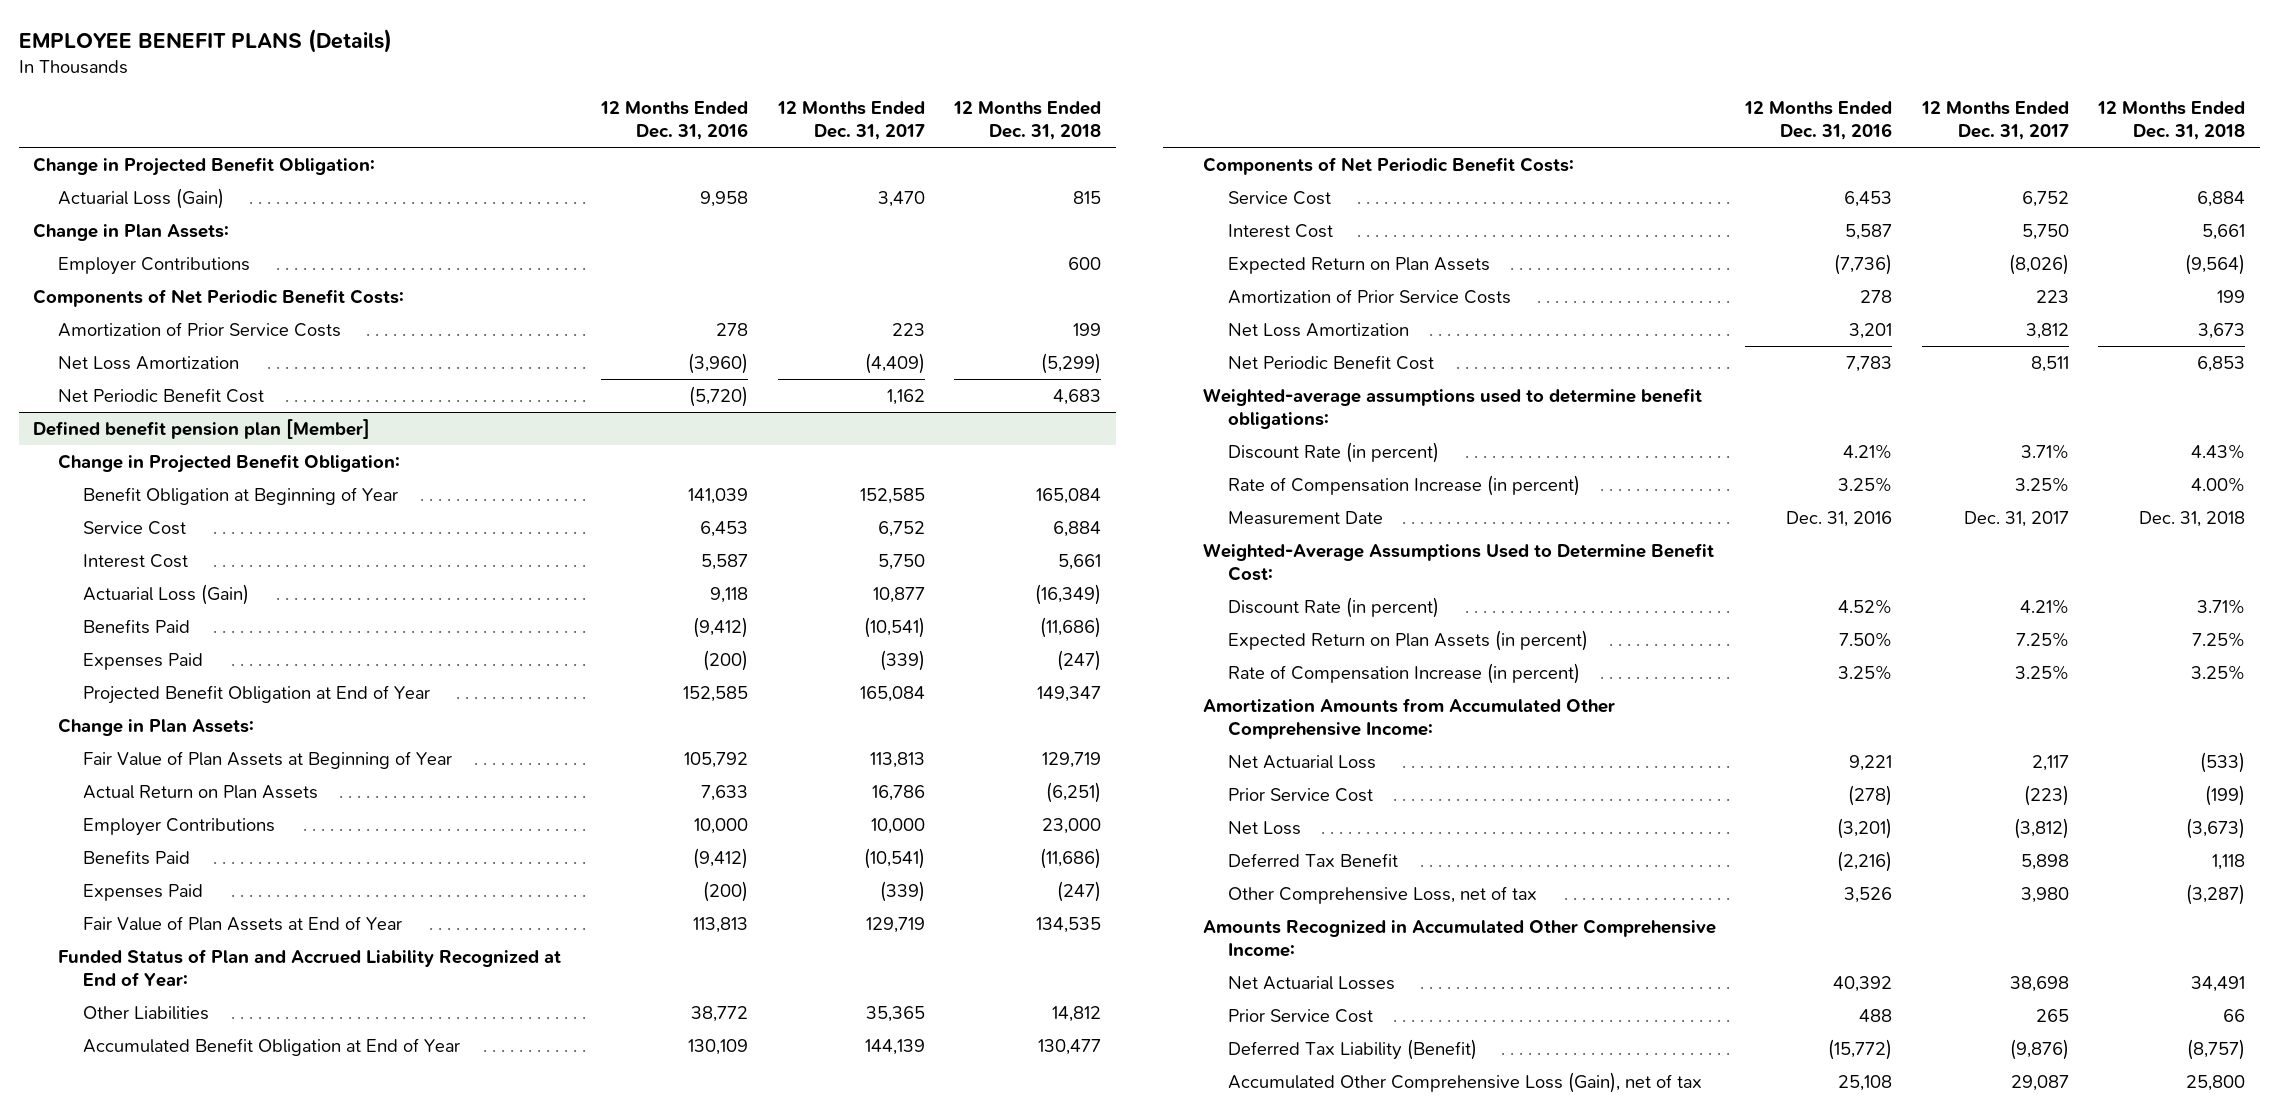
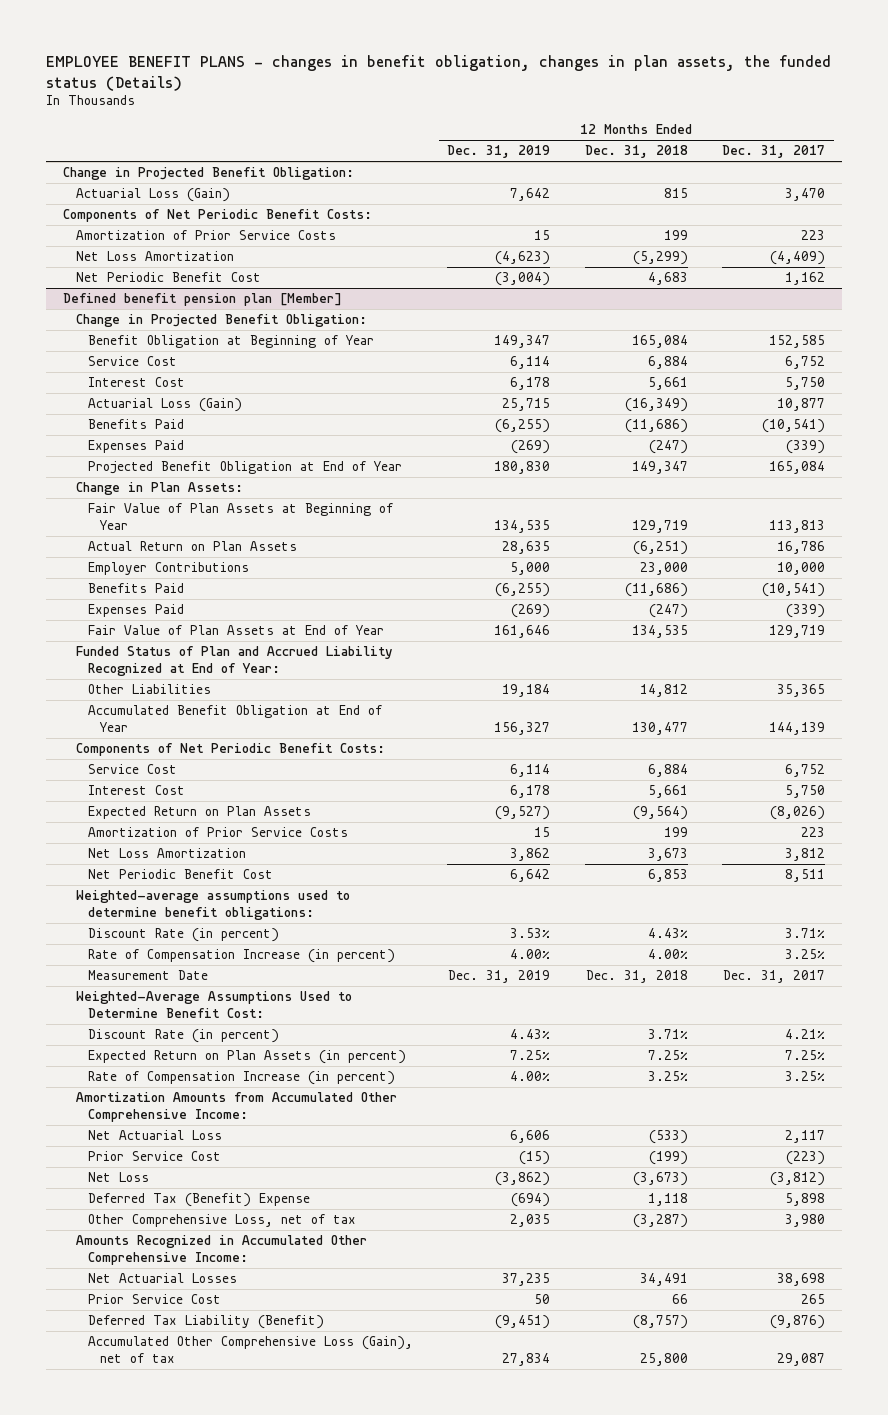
[18,28,392,53] EMPLOYEE BENEFIT PLANS (Details) -> [46,54,832,91] EMPLOYEE BENEFIT PLANS - changes in benefit obligation, changes in plan assets, the funded status (Details)
[600,101,749,141] 12 Months Ended Dec. 31, 2016 -> none
none -> [447,145,551,159] Dec. 31, 2019
[33,222,230,241] Change in Plan Assets: -> none
[58,256,251,275] Employer Contributions -> none
[1227,852,1398,867] Deferred Tax Benefit -> [87,1193,310,1208] Deferred Tax (Benefit) Expense

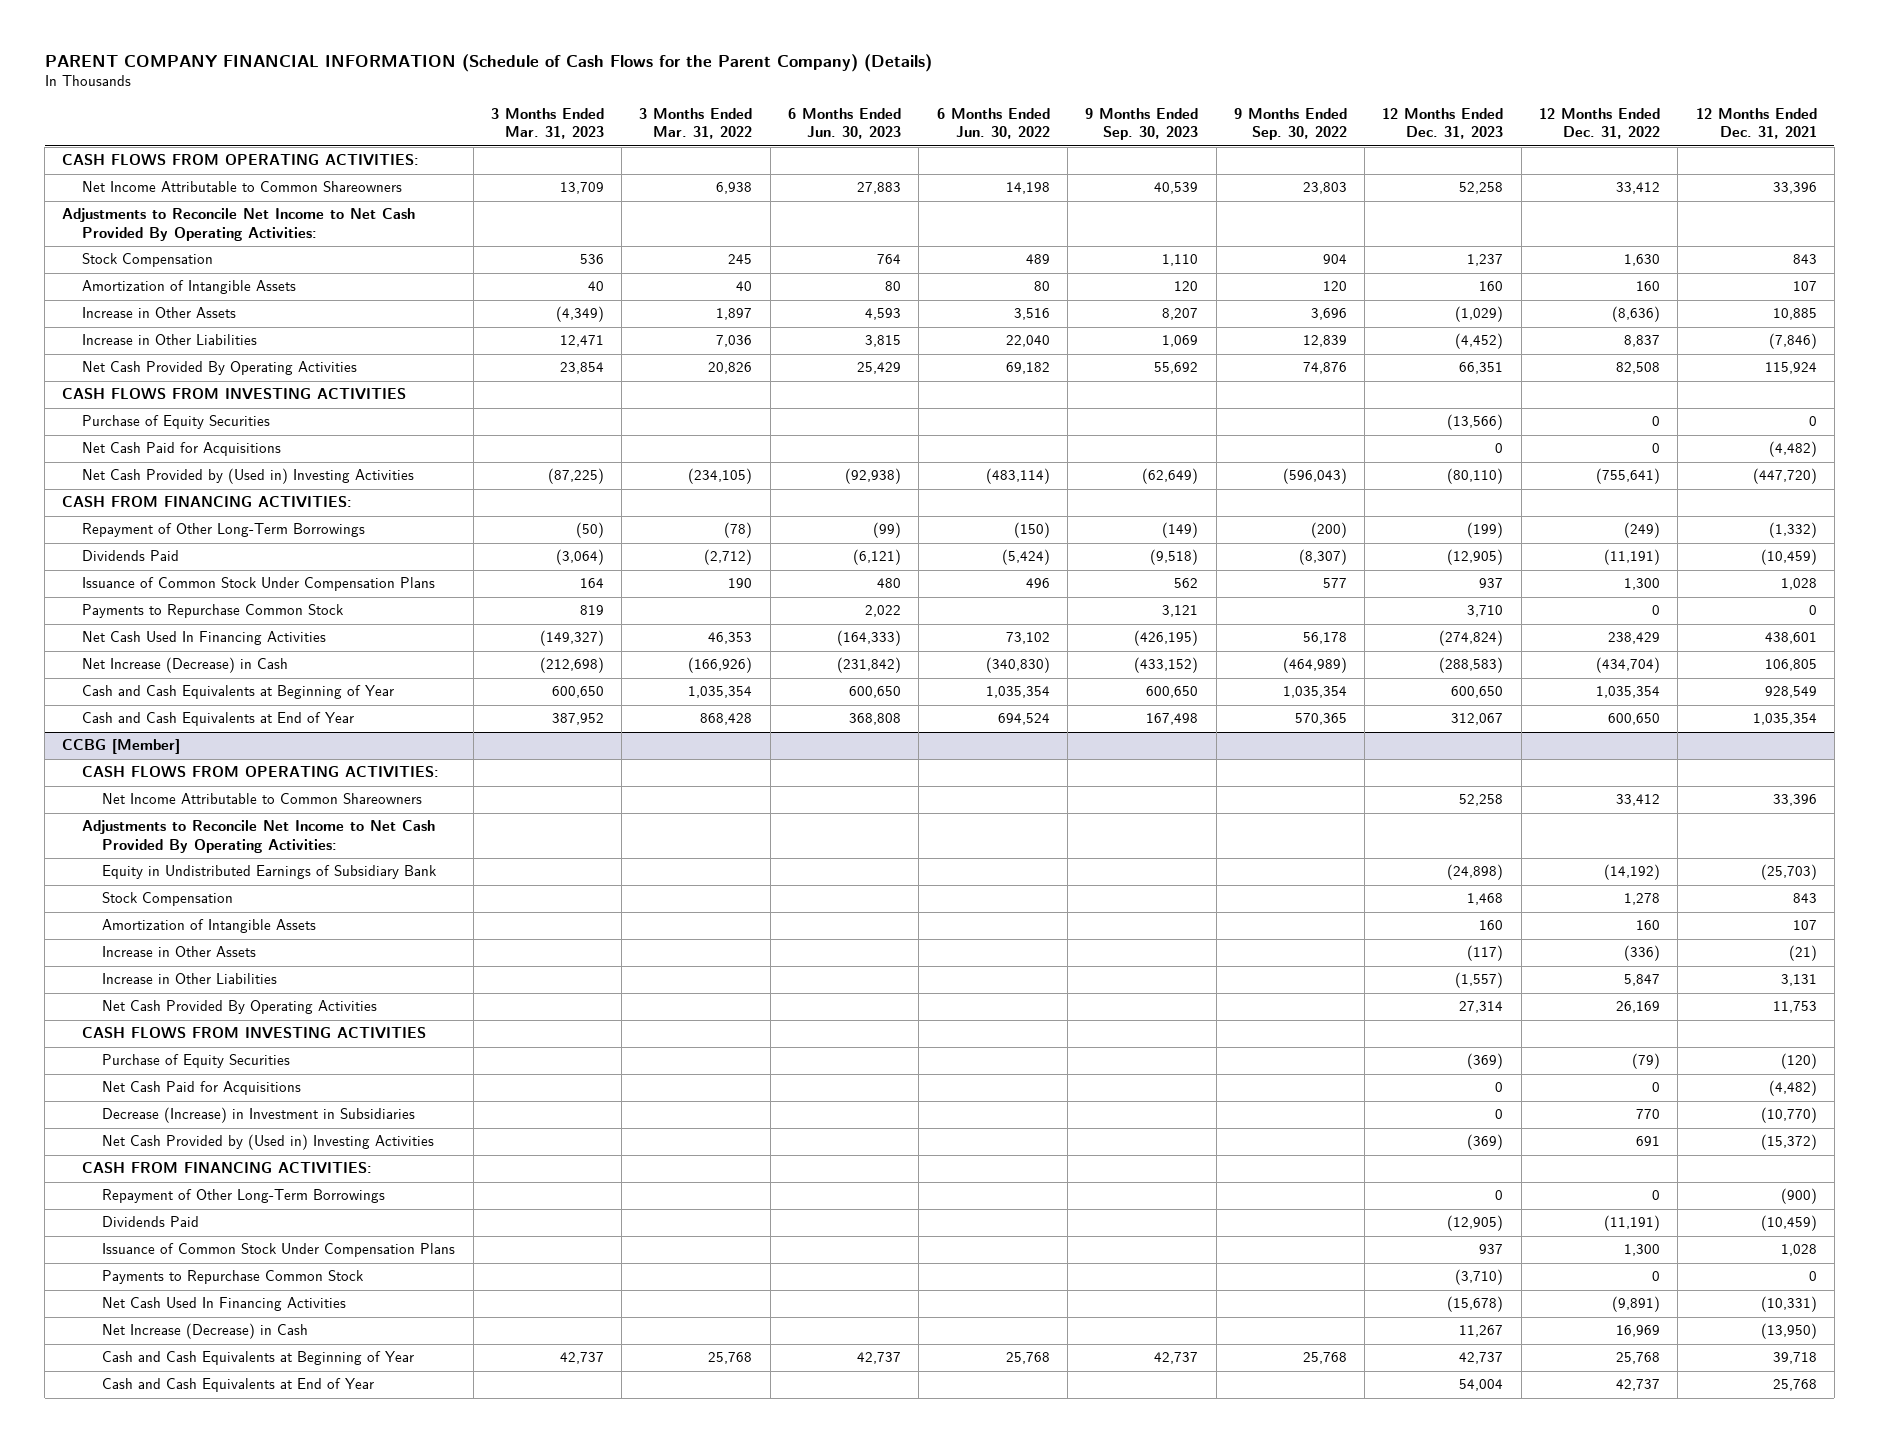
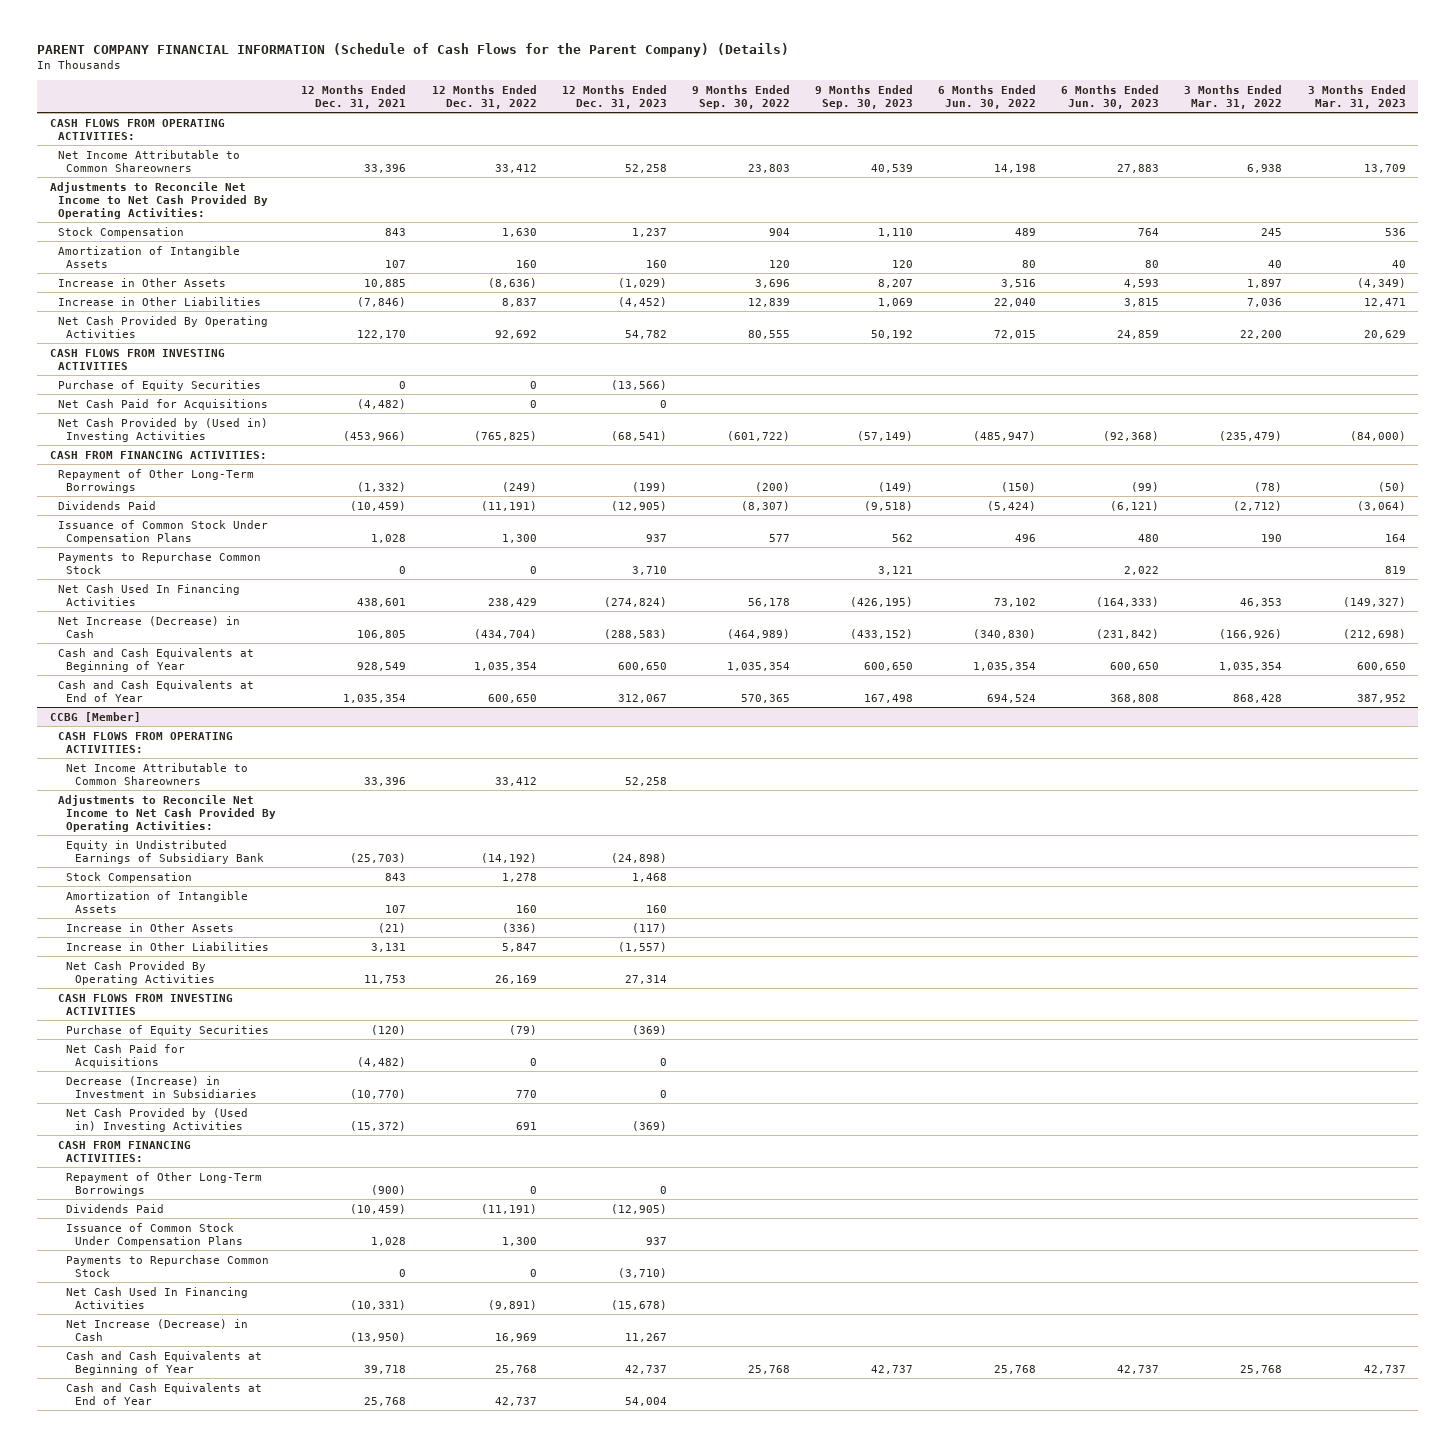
[559,362,604,375] 23,854 -> [1363,329,1406,339] 20,629
[708,362,753,375] 20,826 -> [1240,329,1283,339] 22,200
[857,362,902,375] 25,429 -> [1117,329,1160,339] 24,859
[1005,362,1050,375] 69,182 -> [994,329,1037,339] 72,015
[1154,362,1199,375] 55,692 -> [871,329,914,339] 50,192
[1302,362,1347,375] 74,876 -> [747,329,790,339] 80,555
[1459,362,1504,375] 66,351 -> [624,329,667,339] 54,782
[1616,362,1661,375] 82,508 -> [494,329,537,339] 92,692
[1764,362,1817,375] 115,924 -> [357,329,407,339] 122,170
[547,468,604,485] (87,225) -> [1349,430,1406,441] (84,000)
[688,468,753,485] (234,105) -> [1219,430,1283,441] (235,479)
[845,468,902,485] (92,938) -> [1103,430,1160,441] (92,368)
[985,468,1050,485] (483,114) -> [973,430,1037,441] (485,947)
[1142,468,1199,485] (62,649) -> [857,430,914,441] (57,149)
[1282,468,1347,485] (596,043) -> [726,430,790,441] (601,722)
[1447,468,1504,485] (80,110) -> [610,430,667,441] (68,541)
[1596,468,1661,485] (755,641) -> [473,430,537,441] (765,825)
[1752,468,1817,485] (447,720) -> [343,430,407,441] (453,966)

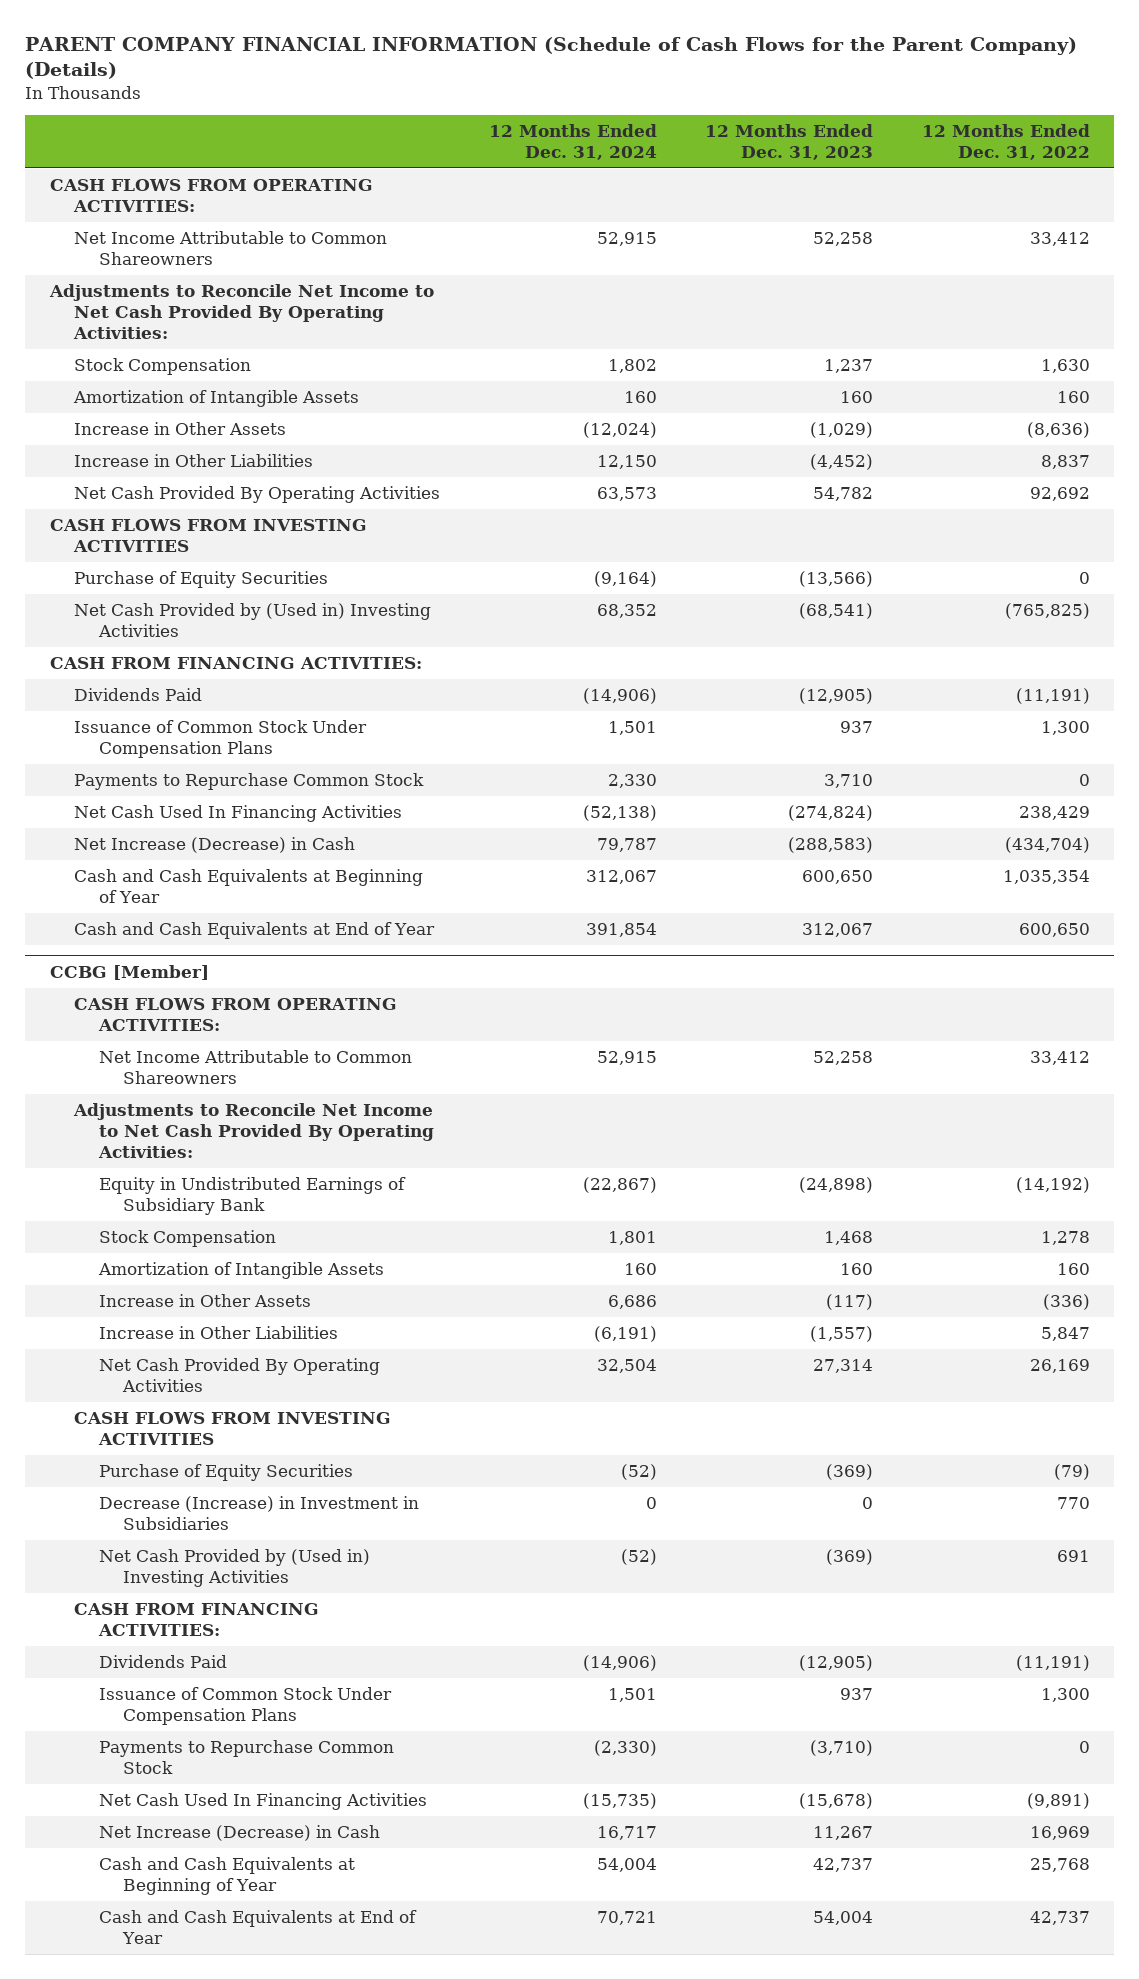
[301,84,407,109] 12 Months Ended Dec. 31, 2021 -> none
[691,84,790,109] 9 Months Ended Sep. 30, 2022 -> none
[815,84,914,109] 9 Months Ended Sep. 30, 2023 -> none
[938,84,1037,109] 6 Months Ended Jun. 30, 2022 -> none
[1061,84,1160,109] 6 Months Ended Jun. 30, 2023 -> none
[1184,84,1283,109] 3 Months Ended Mar. 31, 2022 -> none
[1307,84,1406,109] 3 Months Ended Mar. 31, 2023 -> none
none -> [488,123,657,160] 12 Months Ended Dec. 31, 2024
[58,398,269,410] Net Cash Paid for Acquisitions -> none
[58,468,255,493] Repayment of Other Long-Term Borrowings -> none
[66,1043,186,1068] Net Cash Paid for Acquisitions -> none
[66,1171,263,1196] Repayment of Other Long-Term Borrowings -> none

